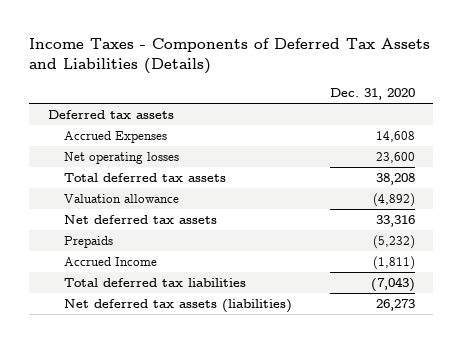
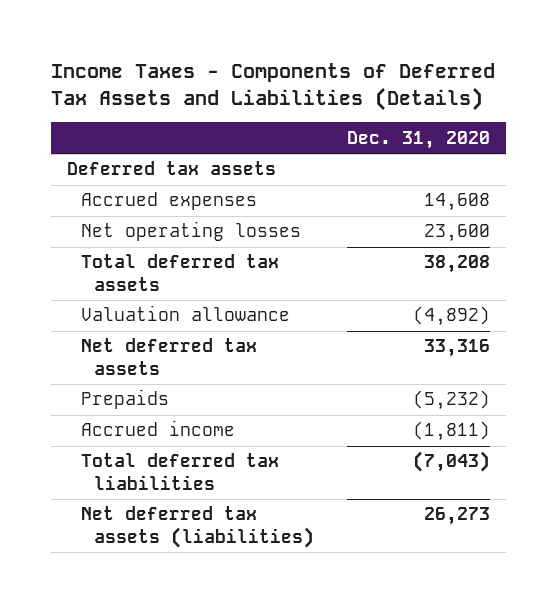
[63,131,167,144] Accrued Expenses -> [80,192,257,211] Accrued expenses
[63,257,157,267] Accrued Income -> [80,420,235,437] Accrued income

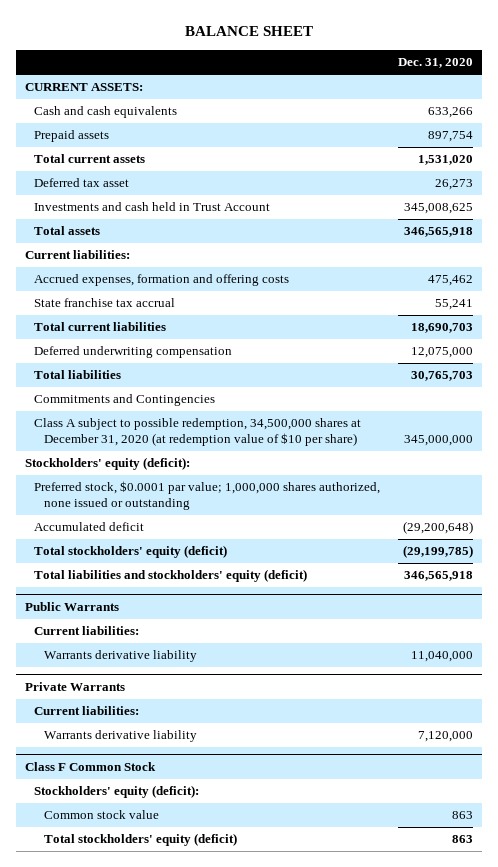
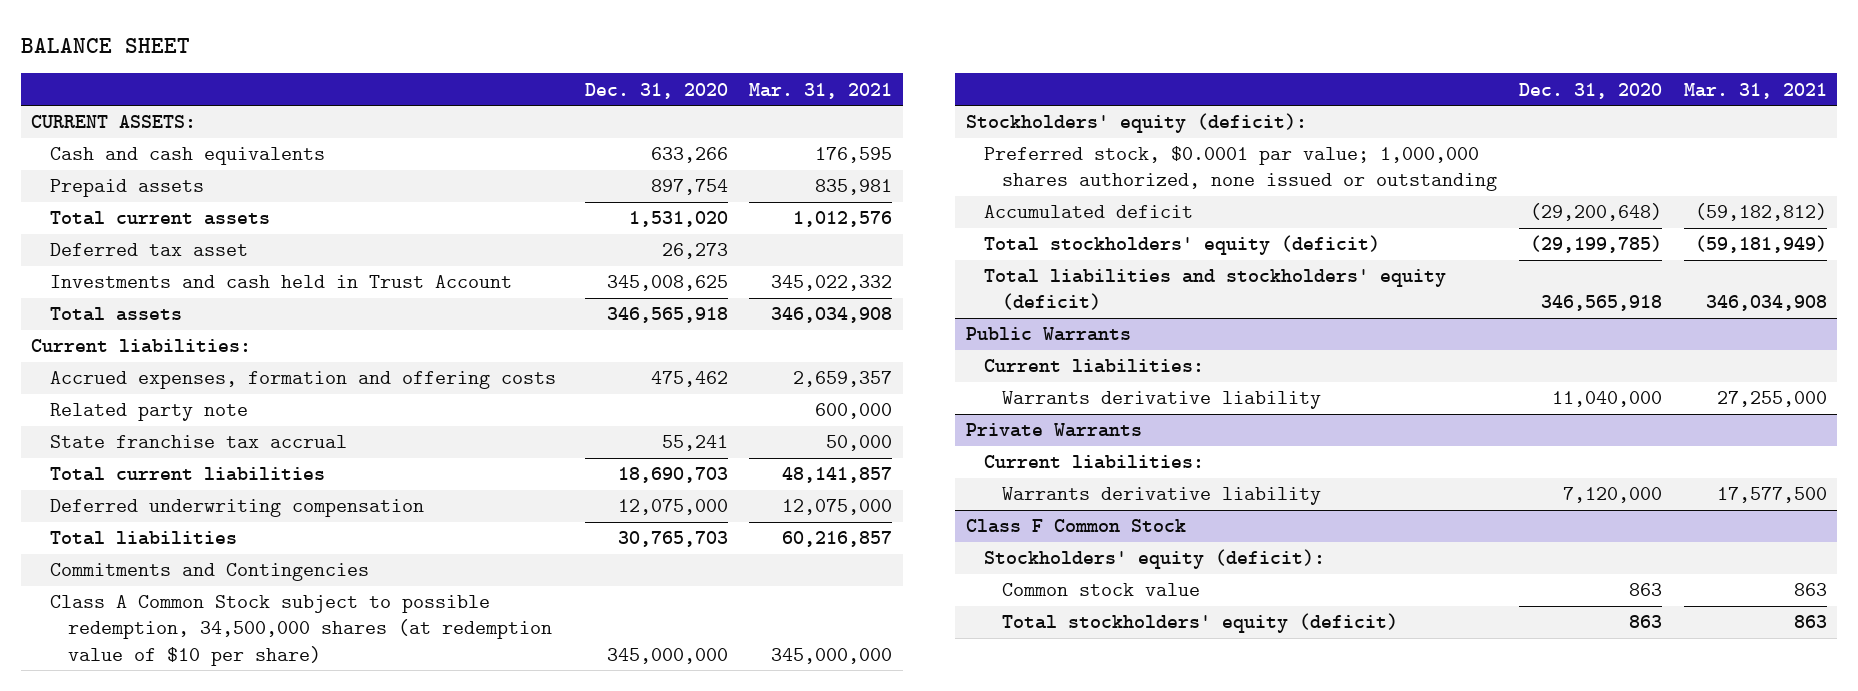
none -> [749,82,893,99] Mar. 31, 2021
none -> [49,403,248,422] Related party note
[34,418,362,446] Class A subject to possible redemption, 34,500,000 shares at December 31, 2020 (at redemption value of $10 per share) -> [49,595,552,666] Class A Common Stock subject to possible redemption, 34,500,000 shares (at redemption value of $10 per share)

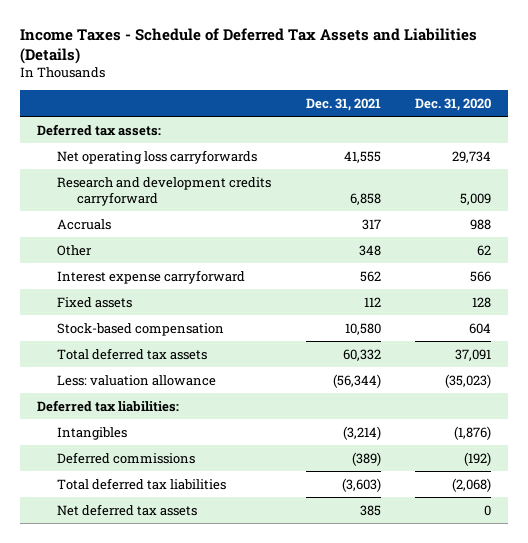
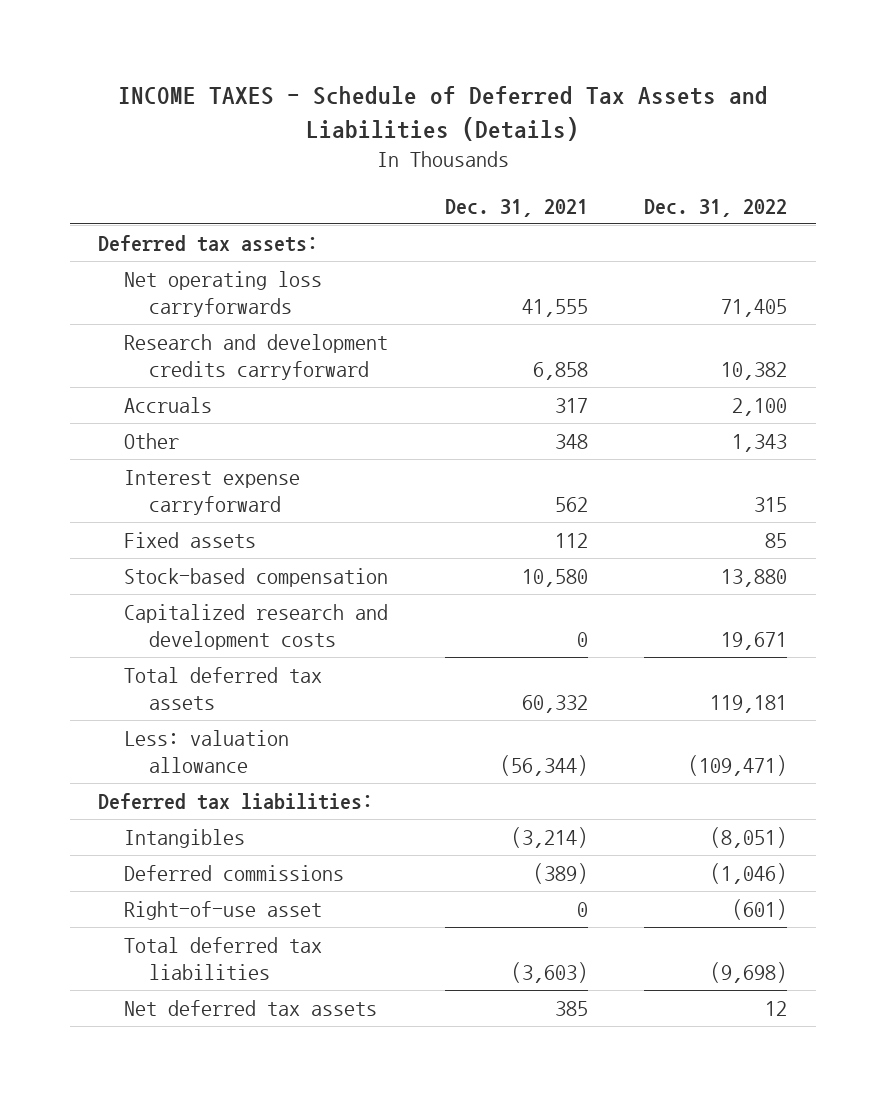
[20,27,478,64] Income Taxes - Schedule of Deferred Tax Assets and Liabilities (Details) -> [117,86,768,141] INCOME TAXES - Schedule of Deferred Tax Assets and Liabilities (Details)
[415,97,492,111] Dec. 31, 2020 -> none
none -> [644,198,788,217] Dec. 31, 2022
none -> [123,603,388,651] Capitalized research and development costs
none -> [123,900,322,920] Right-of-use asset

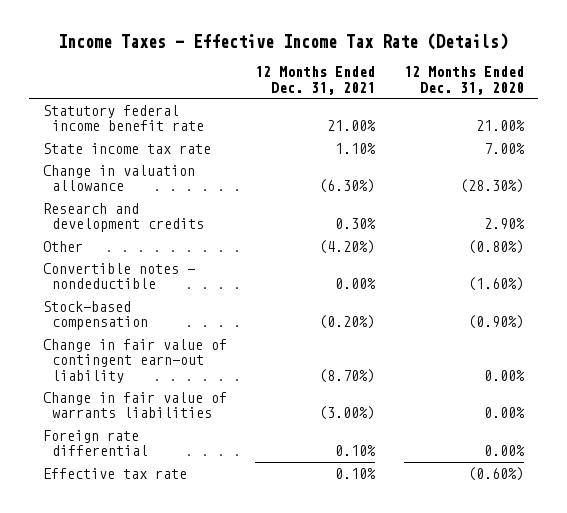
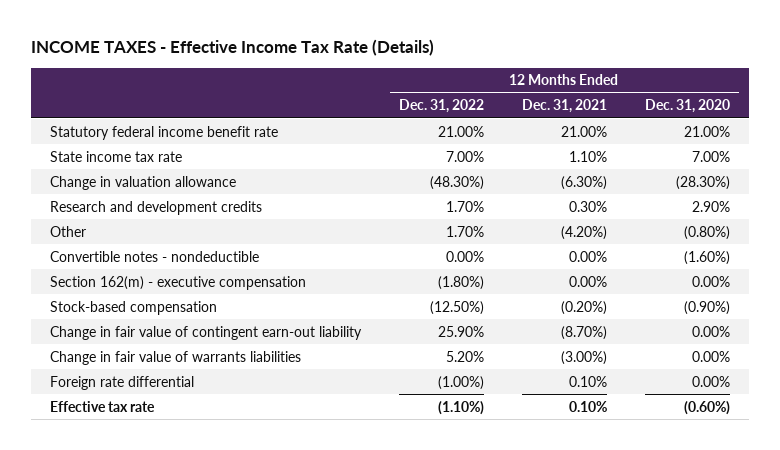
[58,33,509,51] Income Taxes - Effective Income Tax Rate (Details) -> [31,39,435,57] INCOME TAXES - Effective Income Tax Rate (Details)
none -> [398,99,484,114] Dec. 31, 2022
none -> [50,275,307,290] Section 162(m) - executive compensation

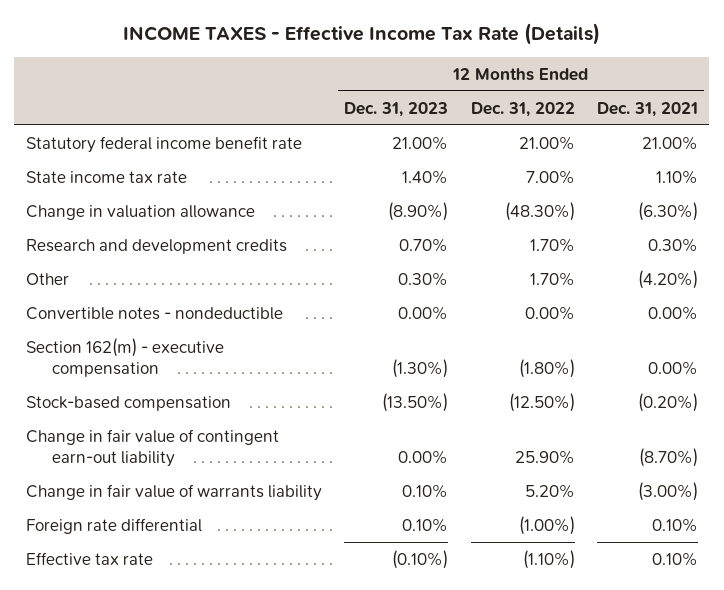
[644,99,730,114] Dec. 31, 2020 -> none
none -> [344,101,449,117] Dec. 31, 2023
[50,350,302,365] Change in fair value of warrants liabilities -> [25,483,322,501] Change in fair value of warrants liability

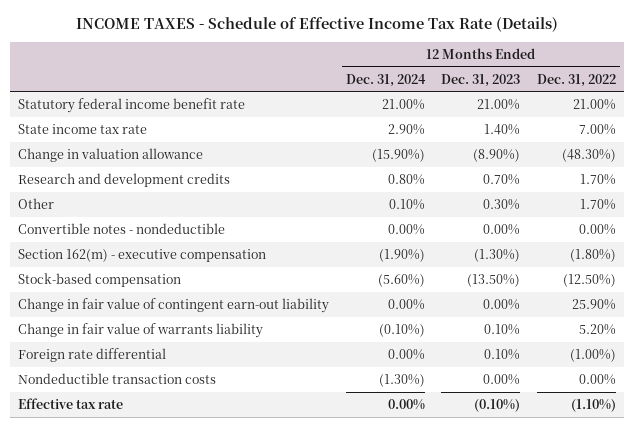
[122,23,600,46] INCOME TAXES - Effective Income Tax Rate (Details) -> [76,17,559,33] INCOME TAXES - Schedule of Effective Income Tax Rate (Details)
[597,101,699,117] Dec. 31, 2021 -> none
none -> [345,73,426,87] Dec. 31, 2024
none -> [18,372,217,384] Nondeductible transaction costs

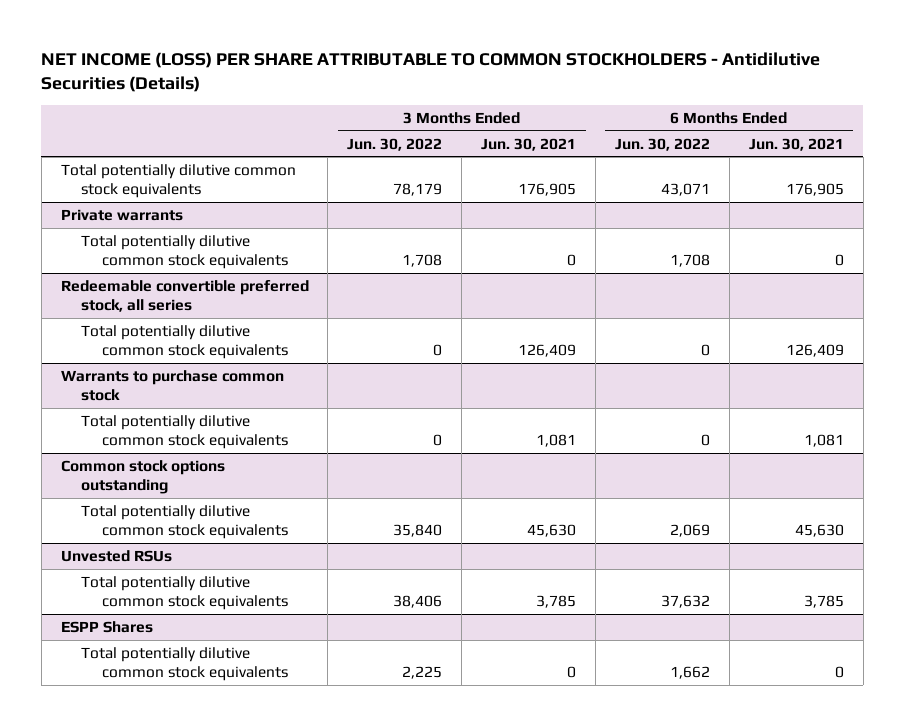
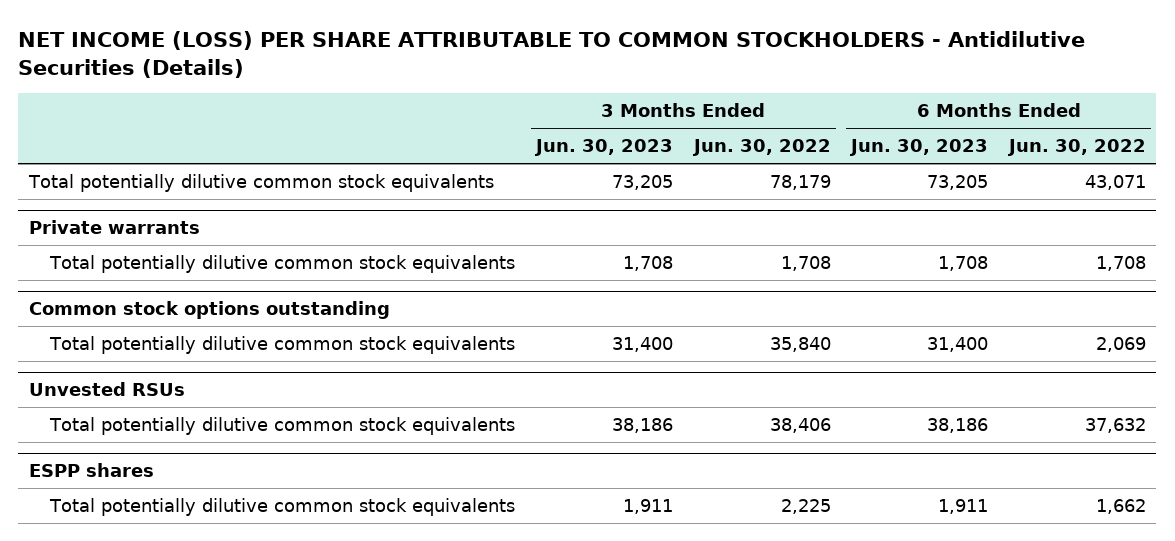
[481,137,577,151] Jun. 30, 2021 -> none
[748,137,844,151] Jun. 30, 2021 -> none
none -> [533,139,673,157] Jun. 30, 2023
none -> [849,139,989,157] Jun. 30, 2023
[60,279,309,312] Redeemable convertible preferred stock, all series -> none
[81,324,289,359] Total potentially dilutive common stock equivalents -> none
[60,369,284,401] Warrants to purchase common stock -> none
[81,414,289,449] Total potentially dilutive common stock equivalents -> none
[60,620,153,633] ESPP Shares -> [28,463,154,478] ESPP shares

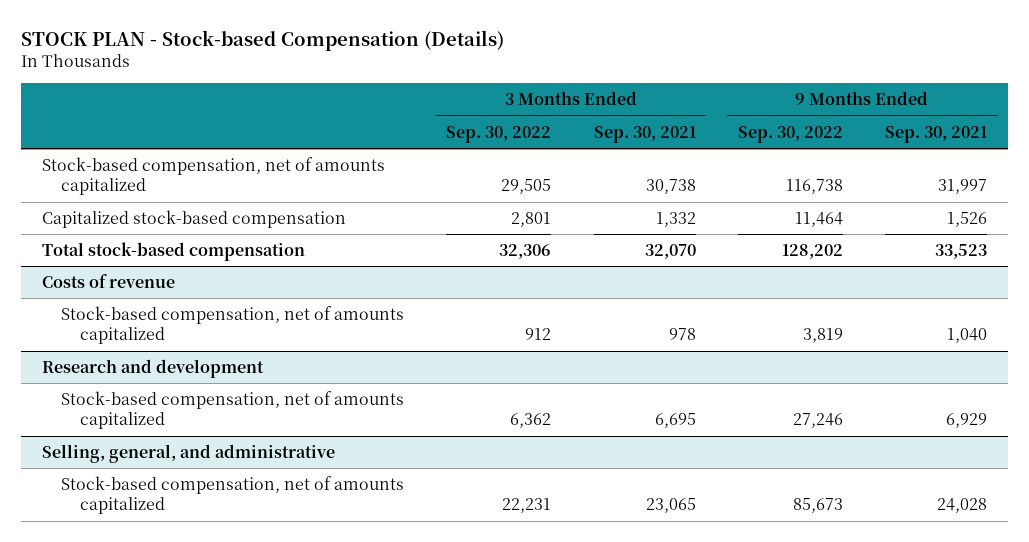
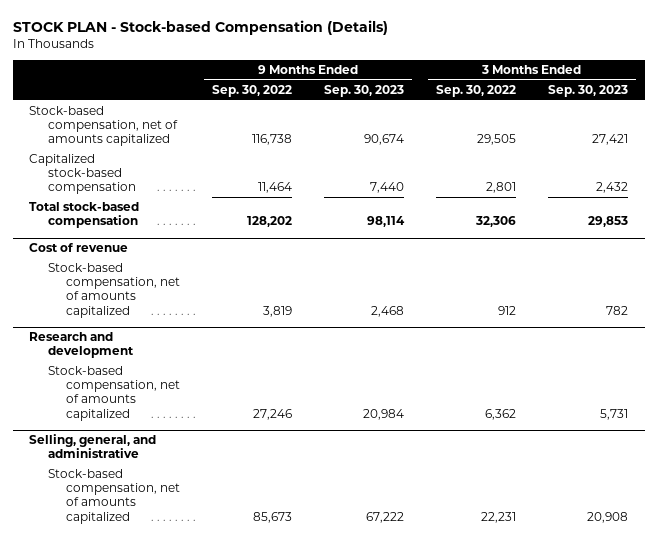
[593,125,696,143] Sep. 30, 2021 -> none
[884,125,987,143] Sep. 30, 2021 -> none
none -> [324,85,405,98] Sep. 30, 2023
none -> [548,85,629,98] Sep. 30, 2023
[42,274,176,289] Costs of revenue -> [29,243,129,253] Cost of revenue

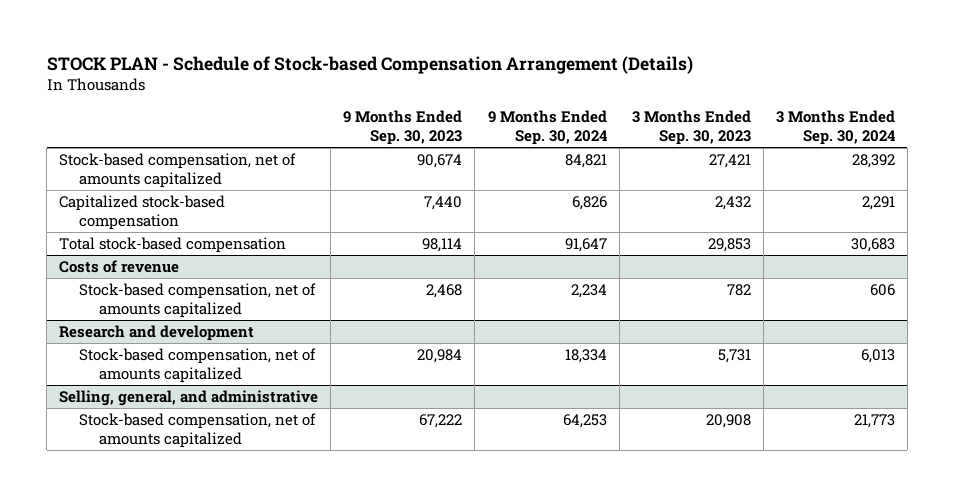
[12,19,388,35] STOCK PLAN - Stock-based Compensation (Details) -> [46,56,693,75] STOCK PLAN - Schedule of Stock-based Compensation Arrangement (Details)
[212,85,293,98] Sep. 30, 2022 -> none
[436,85,517,98] Sep. 30, 2022 -> none
none -> [487,110,608,146] 9 Months Ended Sep. 30, 2024
none -> [775,110,896,146] 3 Months Ended Sep. 30, 2024
[29,243,129,253] Cost of revenue -> [59,259,180,273] Costs of revenue

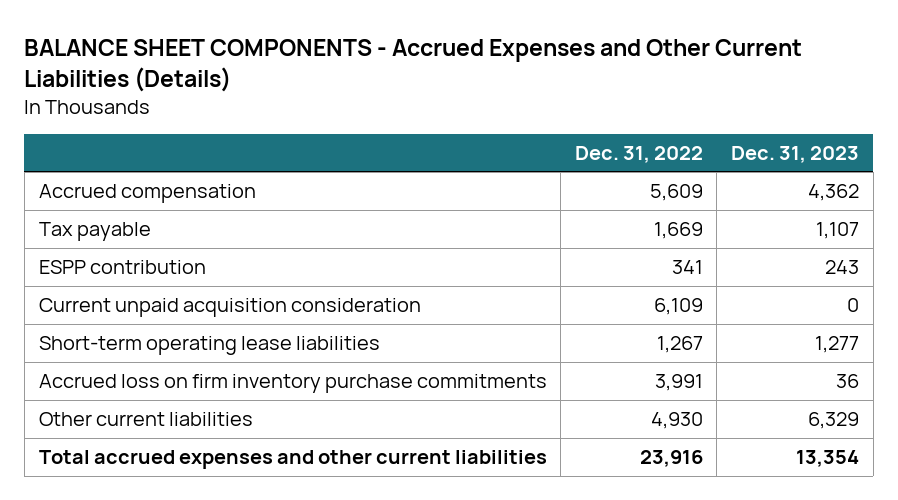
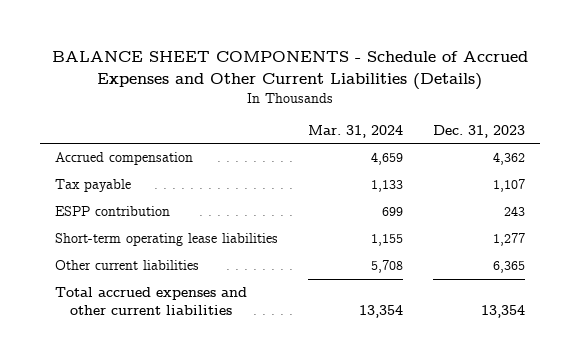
[24,38,803,92] BALANCE SHEET COMPONENTS - Accrued Expenses and Other Current Liabilities (Details) -> [52,50,529,90] BALANCE SHEET COMPONENTS - Schedule of Accrued Expenses and Other Current Liabilities (Details)
[574,145,703,163] Dec. 31, 2022 -> none
none -> [308,124,404,138] Mar. 31, 2024
[38,298,421,318] Current unpaid acquisition consideration -> none
[38,374,547,394] Accrued loss on firm inventory purchase commitments -> none
[808,412,860,430] 6,329 -> [493,261,526,274] 6,365

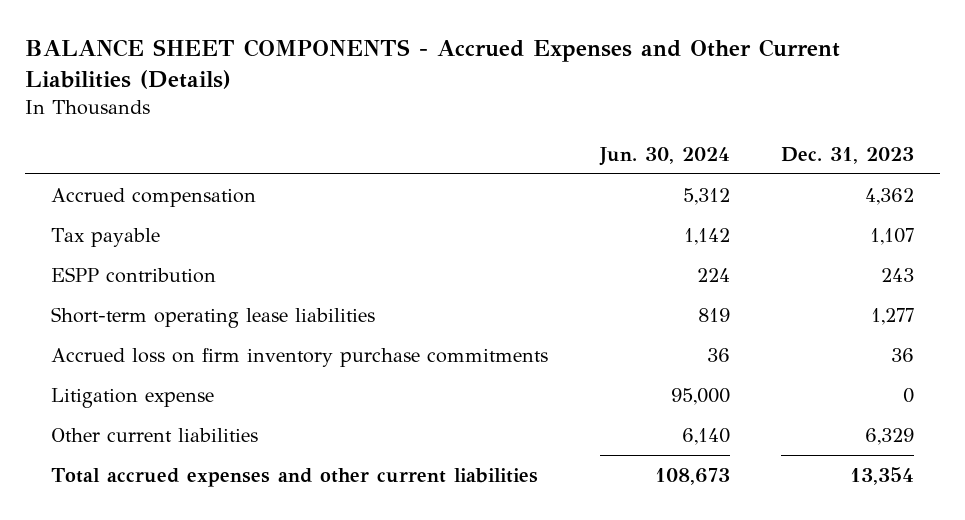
[52,50,529,90] BALANCE SHEET COMPONENTS - Schedule of Accrued Expenses and Other Current Liabilities (Details) -> [24,38,840,90] BALANCE SHEET COMPONENTS - Accrued Expenses and Other Current Liabilities (Details)
[308,124,404,138] Mar. 31, 2024 -> none
none -> [598,146,730,166] Jun. 30, 2024
none -> [50,347,548,367] Accrued loss on firm inventory purchase commitments
none -> [50,387,214,408] Litigation expense
[493,261,526,274] 6,365 -> [865,427,915,445] 6,329

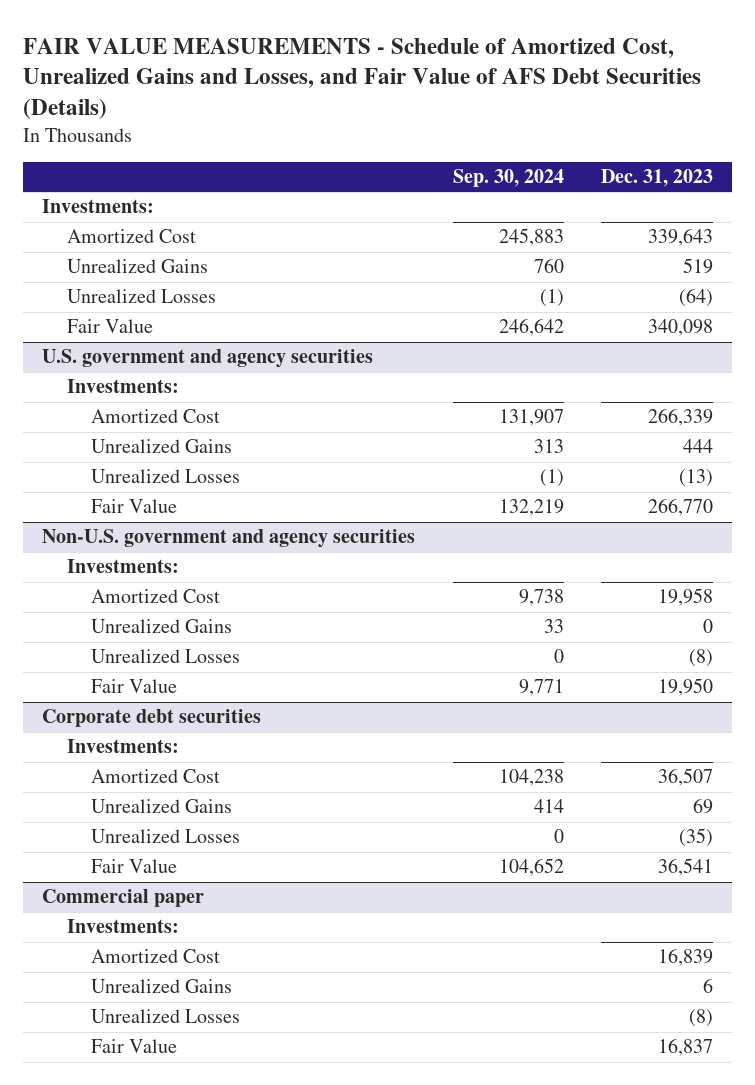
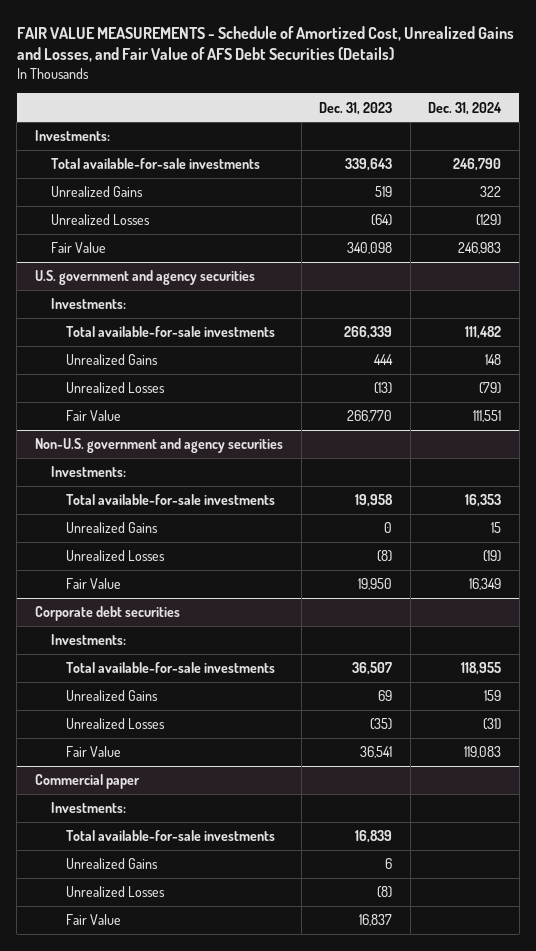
[452,169,564,188] Sep. 30, 2024 -> none
none -> [428,101,503,115] Dec. 31, 2024
[66,229,196,244] Amortized Cost -> [50,158,260,170] Total available-for-sale investments
[91,409,221,424] Amortized Cost -> [66,326,276,338] Total available-for-sale investments
[91,589,221,604] Amortized Cost -> [66,494,276,506] Total available-for-sale investments
[91,769,221,784] Amortized Cost -> [66,662,276,674] Total available-for-sale investments
[91,949,221,964] Amortized Cost -> [66,830,276,842] Total available-for-sale investments

